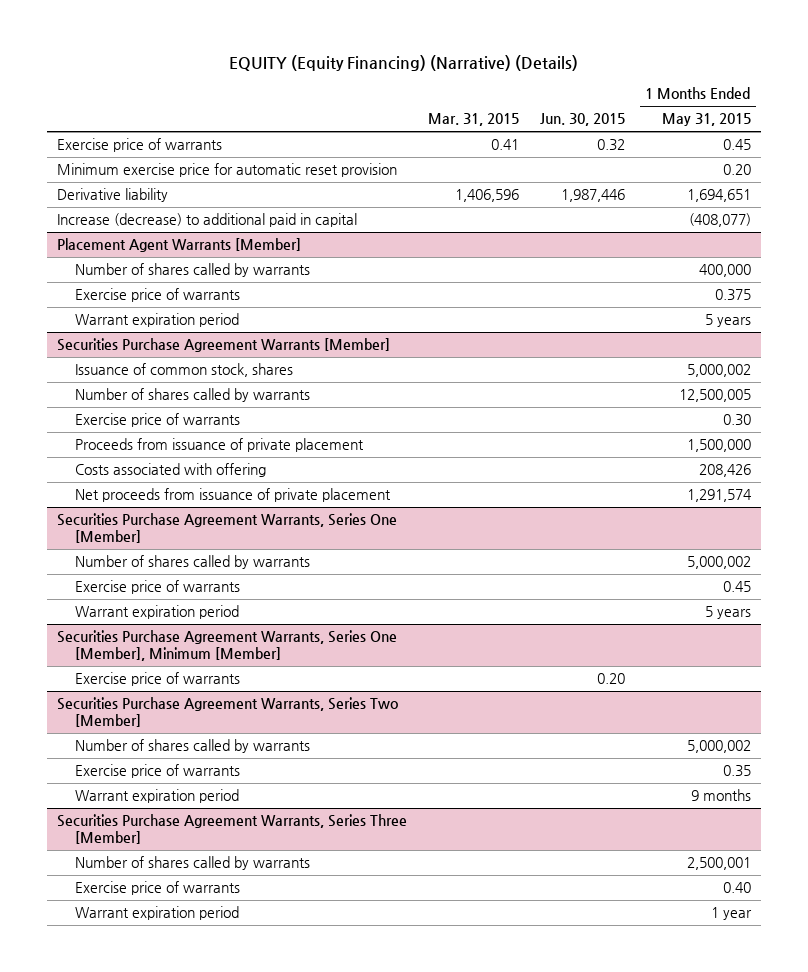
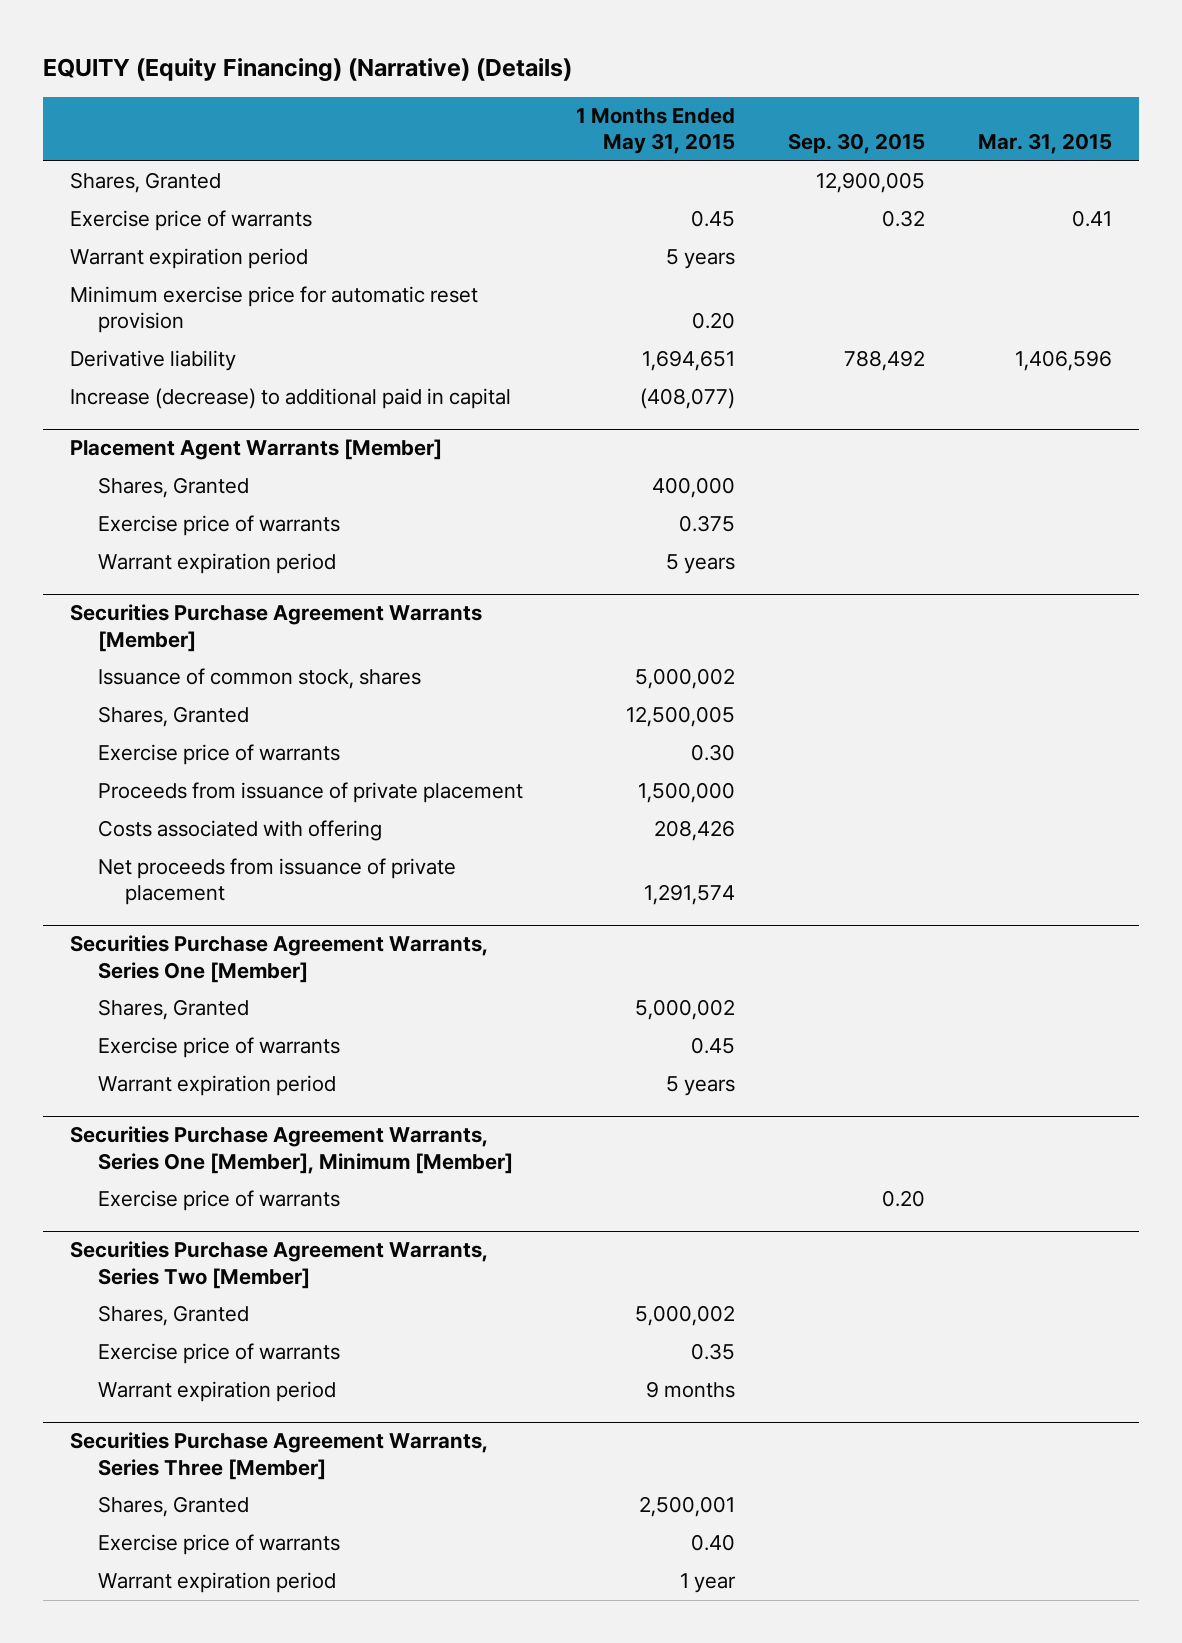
[539,113,625,127] Jun. 30, 2015 -> none
none -> [787,133,925,155] Sep. 30, 2015
none -> [69,172,221,194] Shares, Granted
none -> [69,248,308,270] Warrant expiration period
[74,263,310,278] Number of shares called by warrants -> [97,477,249,499] Shares, Granted
[74,388,310,403] Number of shares called by warrants -> [97,706,249,728] Shares, Granted
[74,555,310,570] Number of shares called by warrants -> [97,999,249,1021] Shares, Granted
[74,739,310,754] Number of shares called by warrants -> [97,1305,249,1327] Shares, Granted
[74,856,310,871] Number of shares called by warrants -> [97,1496,249,1518] Shares, Granted

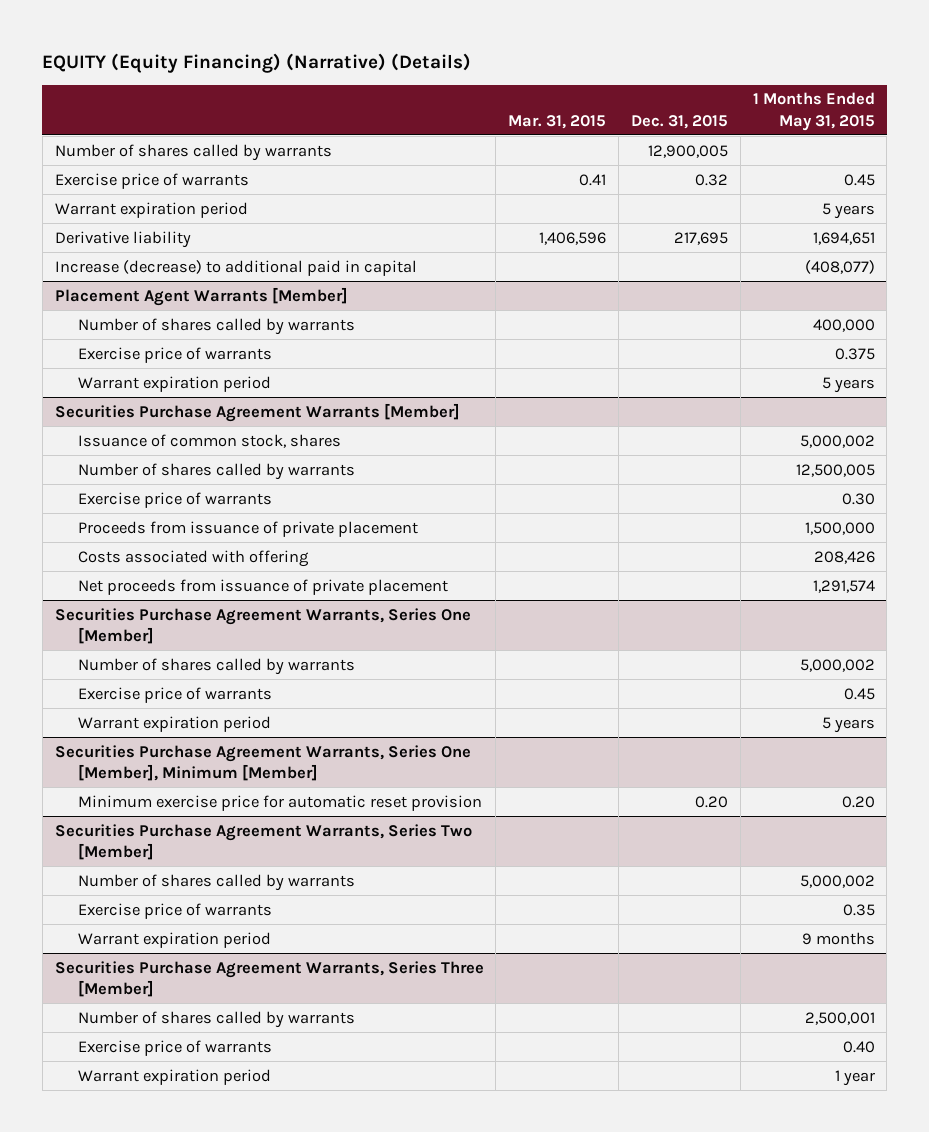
[787,133,925,155] Sep. 30, 2015 -> none
none -> [630,114,728,129] Dec. 31, 2015
[69,172,221,194] Shares, Granted -> [54,143,332,161] Number of shares called by warrants
[69,286,478,334] Minimum exercise price for automatic reset provision -> none
[97,477,249,499] Shares, Granted -> [77,317,355,335] Number of shares called by warrants
[97,706,249,728] Shares, Granted -> [77,462,355,480] Number of shares called by warrants
[97,999,249,1021] Shares, Granted -> [77,657,355,675] Number of shares called by warrants
[97,1190,340,1212] Exercise price of warrants -> none
none -> [77,794,482,811] Minimum exercise price for automatic reset provision
[97,1305,249,1327] Shares, Granted -> [77,873,355,891] Number of shares called by warrants
[97,1496,249,1518] Shares, Granted -> [77,1010,355,1028] Number of shares called by warrants

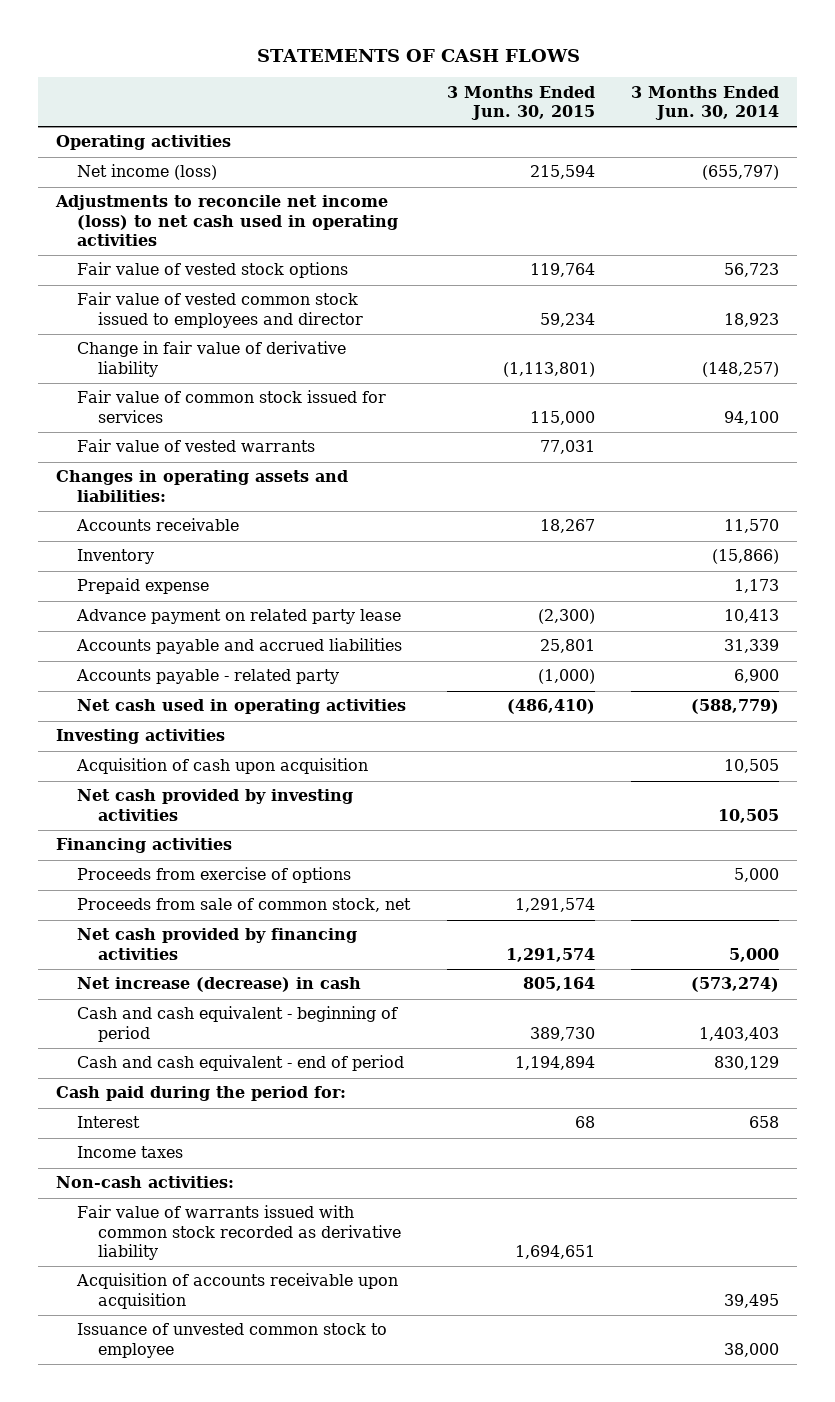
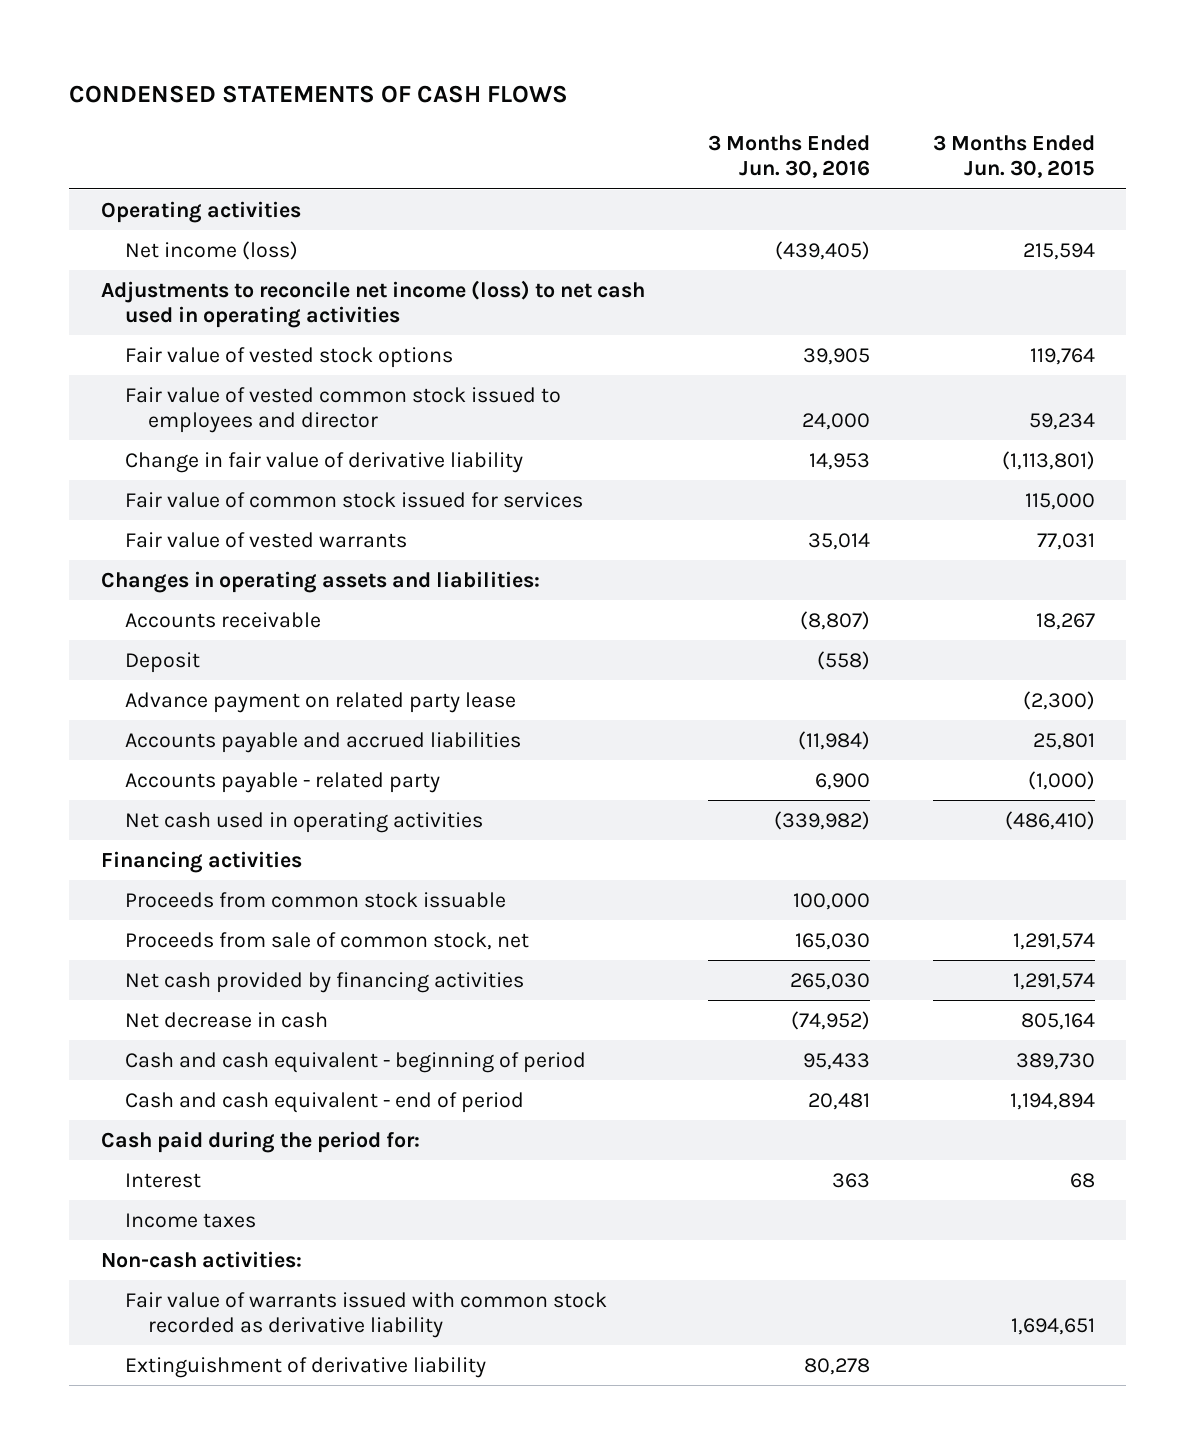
[256,48,580,62] STATEMENTS OF CASH FLOWS -> [69,85,569,104] CONDENSED STATEMENTS OF CASH FLOWS
[631,85,780,121] 3 Months Ended Jun. 30, 2014 -> none
none -> [707,135,870,179] 3 Months Ended Jun. 30, 2016
[77,549,155,565] Inventory -> none
[77,578,210,595] Prepaid expense -> [124,651,200,673] Deposit
[56,729,226,745] Investing activities -> none
[76,758,369,775] Acquisition of cash upon acquisition -> none
[77,789,354,821] Net cash provided by investing activities -> none
[77,867,352,884] Proceeds from exercise of options -> none
none -> [124,891,506,908] Proceeds from common stock issuable
[77,977,362,993] Net increase (decrease) in cash -> [124,1011,328,1028] Net decrease in cash
[76,1273,399,1309] Acquisition of accounts receivable upon acquisition -> none
[77,1323,388,1358] Issuance of unvested common stock to employee -> none
none -> [124,1356,486,1378] Extinguishment of derivative liability

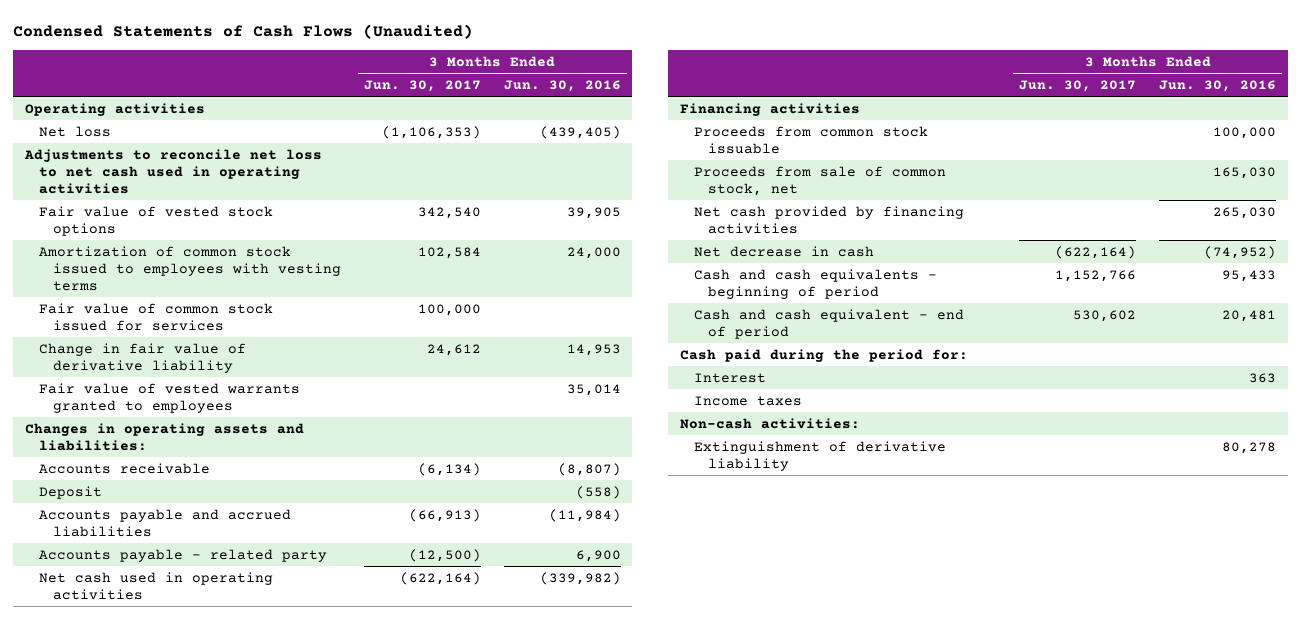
[69,85,569,104] CONDENSED STATEMENTS OF CASH FLOWS -> [13,23,474,39] Condensed Statements of Cash Flows (Unaudited)
[932,135,1095,179] 3 Months Ended Jun. 30, 2015 -> none
none -> [363,79,481,92] Jun. 30, 2017
[124,240,298,260] Net income (loss) -> [38,125,111,137] Net loss
[100,279,645,328] Adjustments to reconcile net income (loss) to net cash used in operating activities -> [23,148,322,194] Adjustments to reconcile net loss to net cash used in operating activities
[124,386,561,433] Fair value of vested common stock issued to employees and director -> none
none -> [38,245,341,291] Amortization of common stock issued to employees with vesting terms
[124,451,523,473] Change in fair value of derivative liability -> [38,342,246,373] Change in fair value of derivative liability
[124,531,407,548] Fair value of vested warrants -> [38,382,300,413] Fair value of vested warrants granted to employees
[124,691,516,713] Advance payment on related party lease -> none
[124,1051,586,1073] Cash and cash equivalent - beginning of period -> [694,268,938,299] Cash and cash equivalents - beginning of period
[124,1291,607,1338] Fair value of warrants issued with common stock recorded as derivative liability -> none

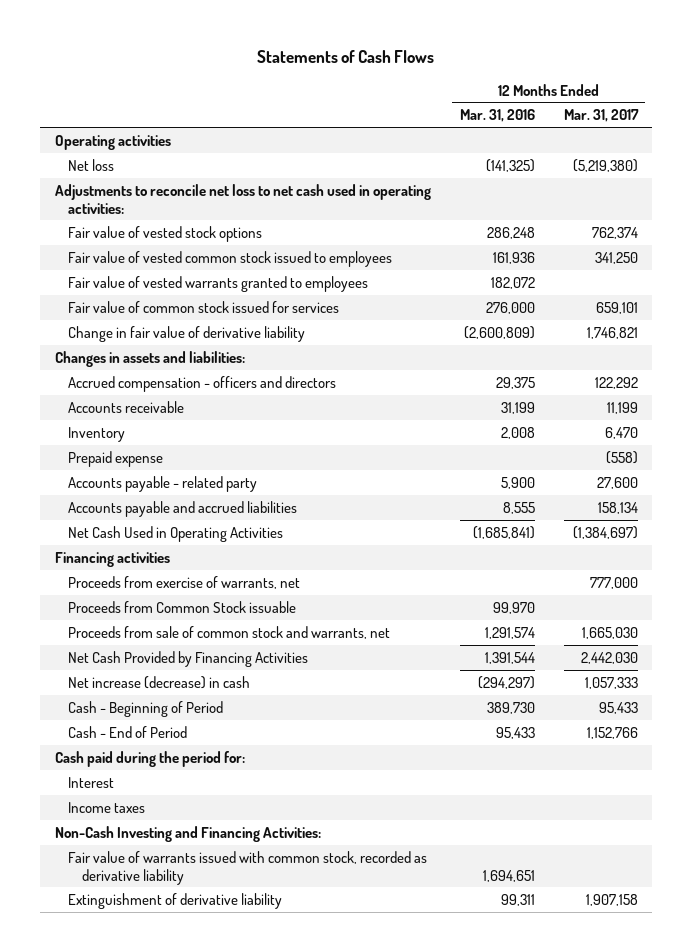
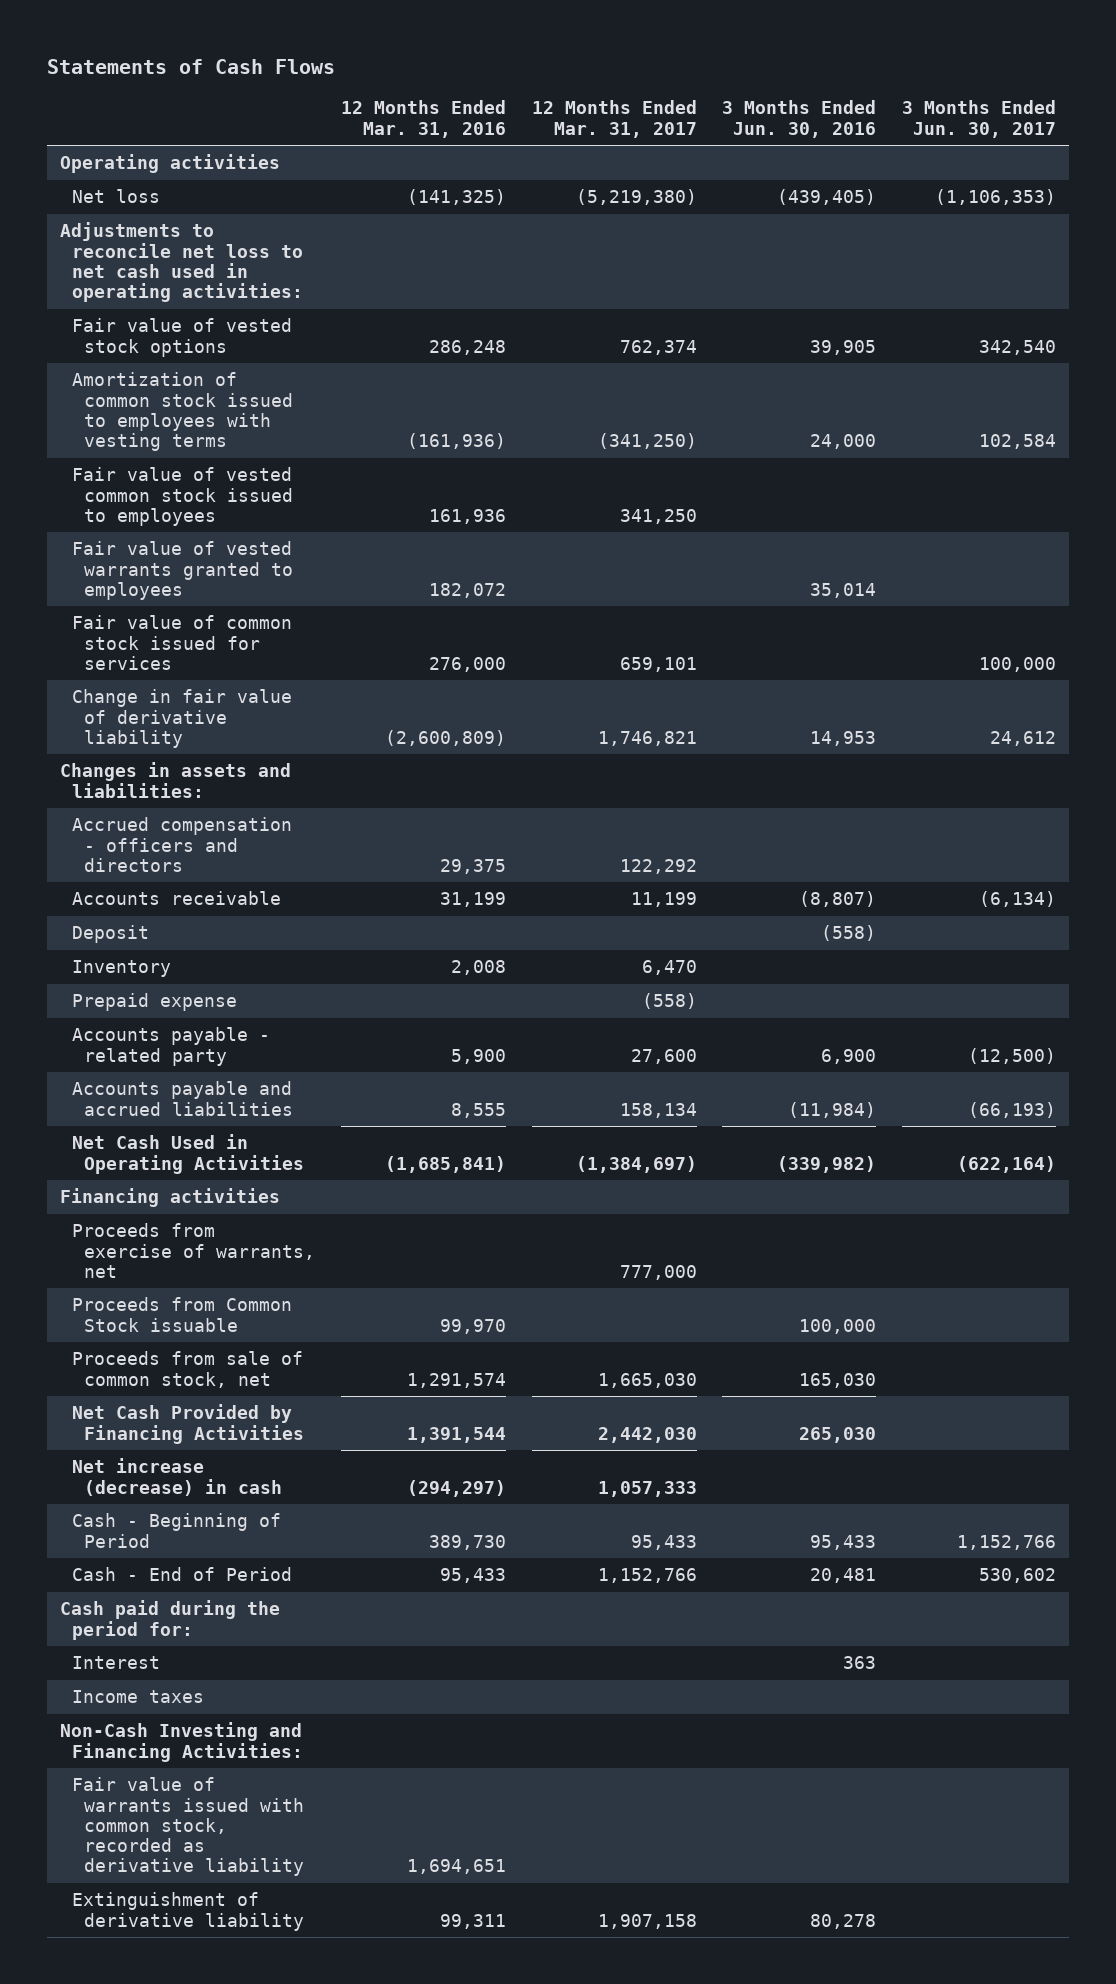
none -> [722,100,877,138] 3 Months Ended Jun. 30, 2016
none -> [902,100,1057,138] 3 Months Ended Jun. 30, 2017
none -> [72,372,294,452] Amortization of common stock issued to employees with vesting terms
none -> [72,925,150,944] Deposit
[68,625,391,639] Proceeds from sale of common stock and warrants, net -> [72,1351,304,1388] Proceeds from sale of common stock, net

